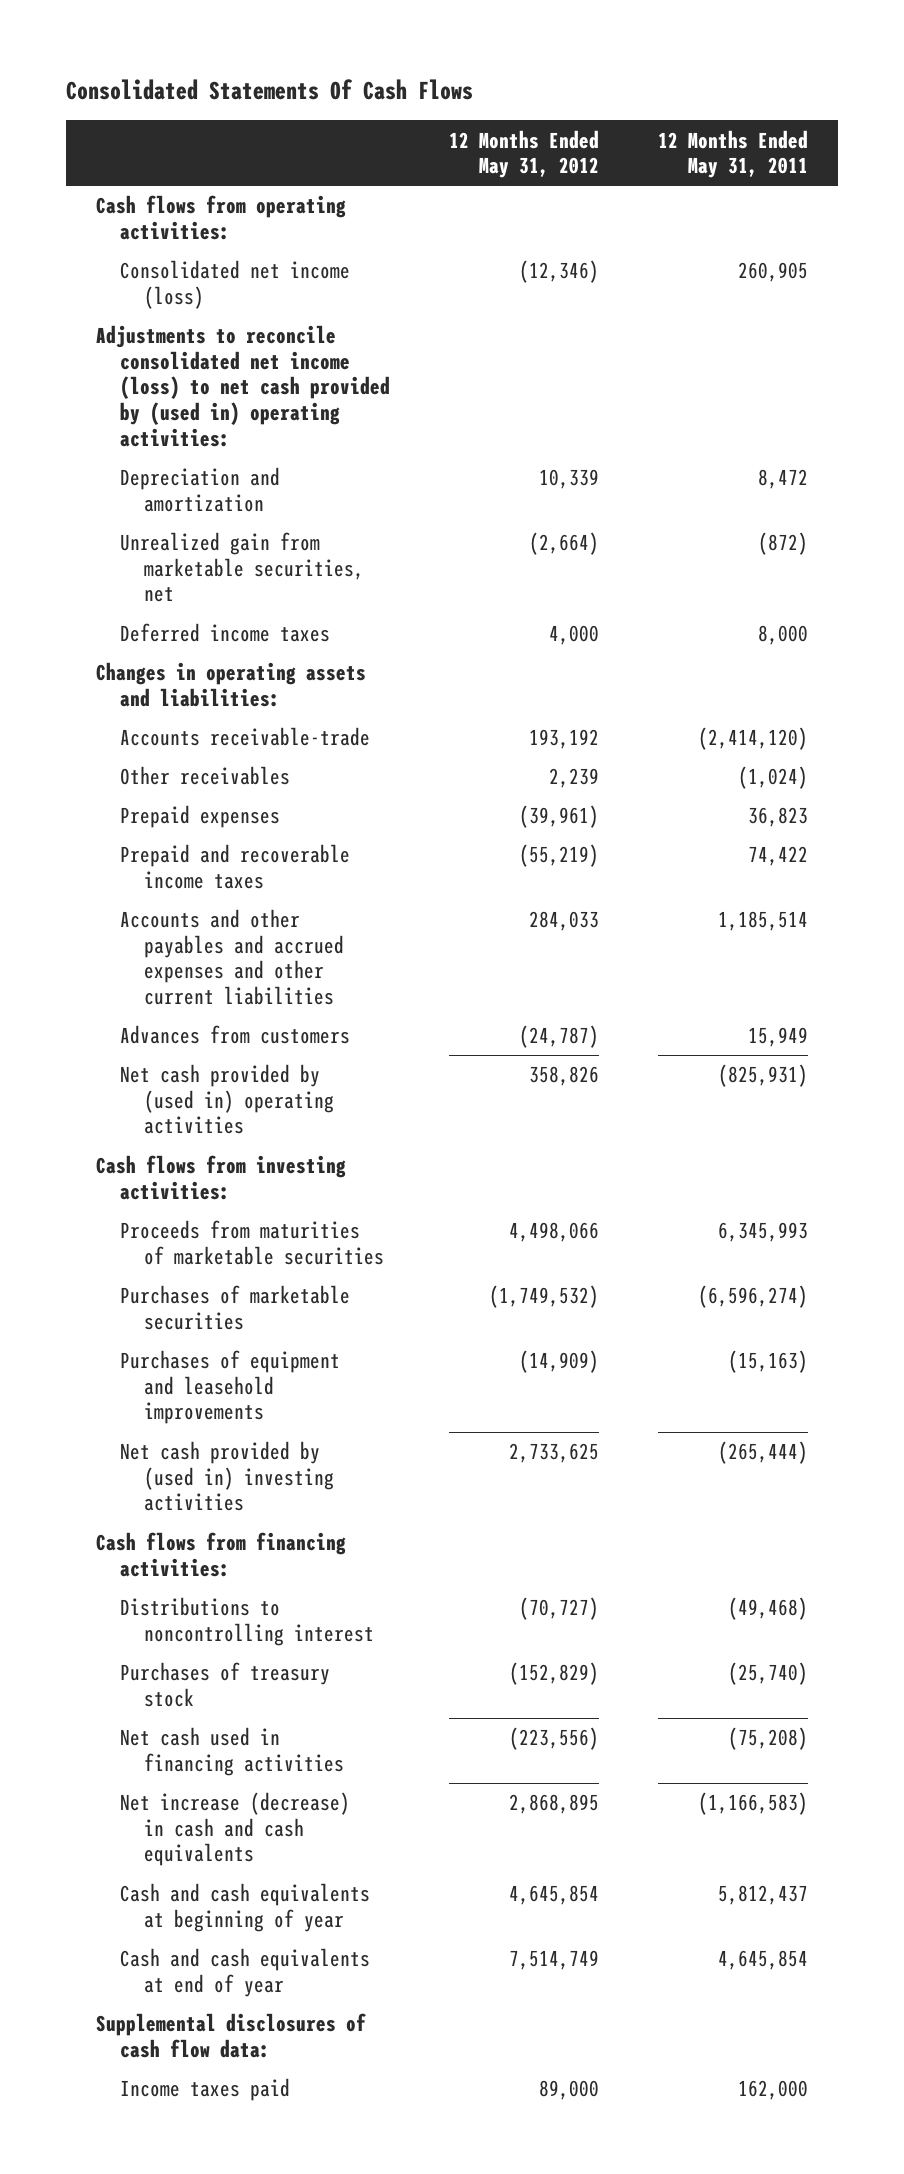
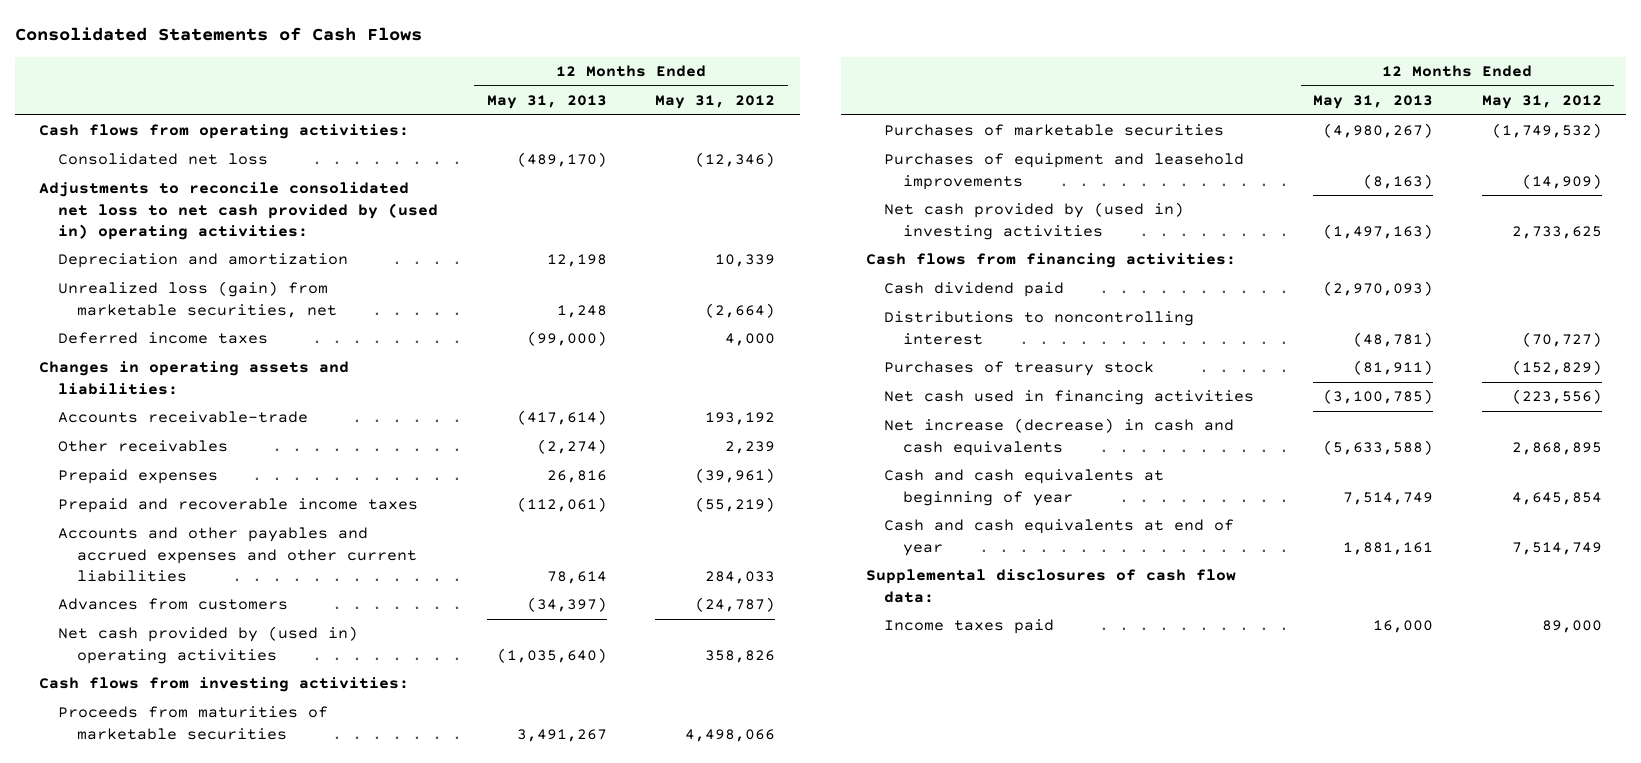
[65,79,473,101] Consolidated Statements Of Cash Flows -> [14,27,422,42] Consolidated Statements of Cash Flows
[658,129,809,179] 12 Months Ended May 31, 2011 -> none
none -> [486,95,607,110] May 31, 2013
[119,260,350,309] Consolidated net income (loss) -> [57,153,268,166] Consolidated net loss
[95,325,390,447] Adjustments to reconcile consolidated net income (loss) to net cash provided by (used in) operating activities: -> [39,182,438,240] Adjustments to reconcile consolidated net loss to net cash provided by (used in) operating activities:
[119,532,364,603] Unrealized gain from marketable securities, net -> [57,281,337,318] Unrealized loss (gain) from marketable securities, net
none -> [884,282,1065,298] Cash dividend paid

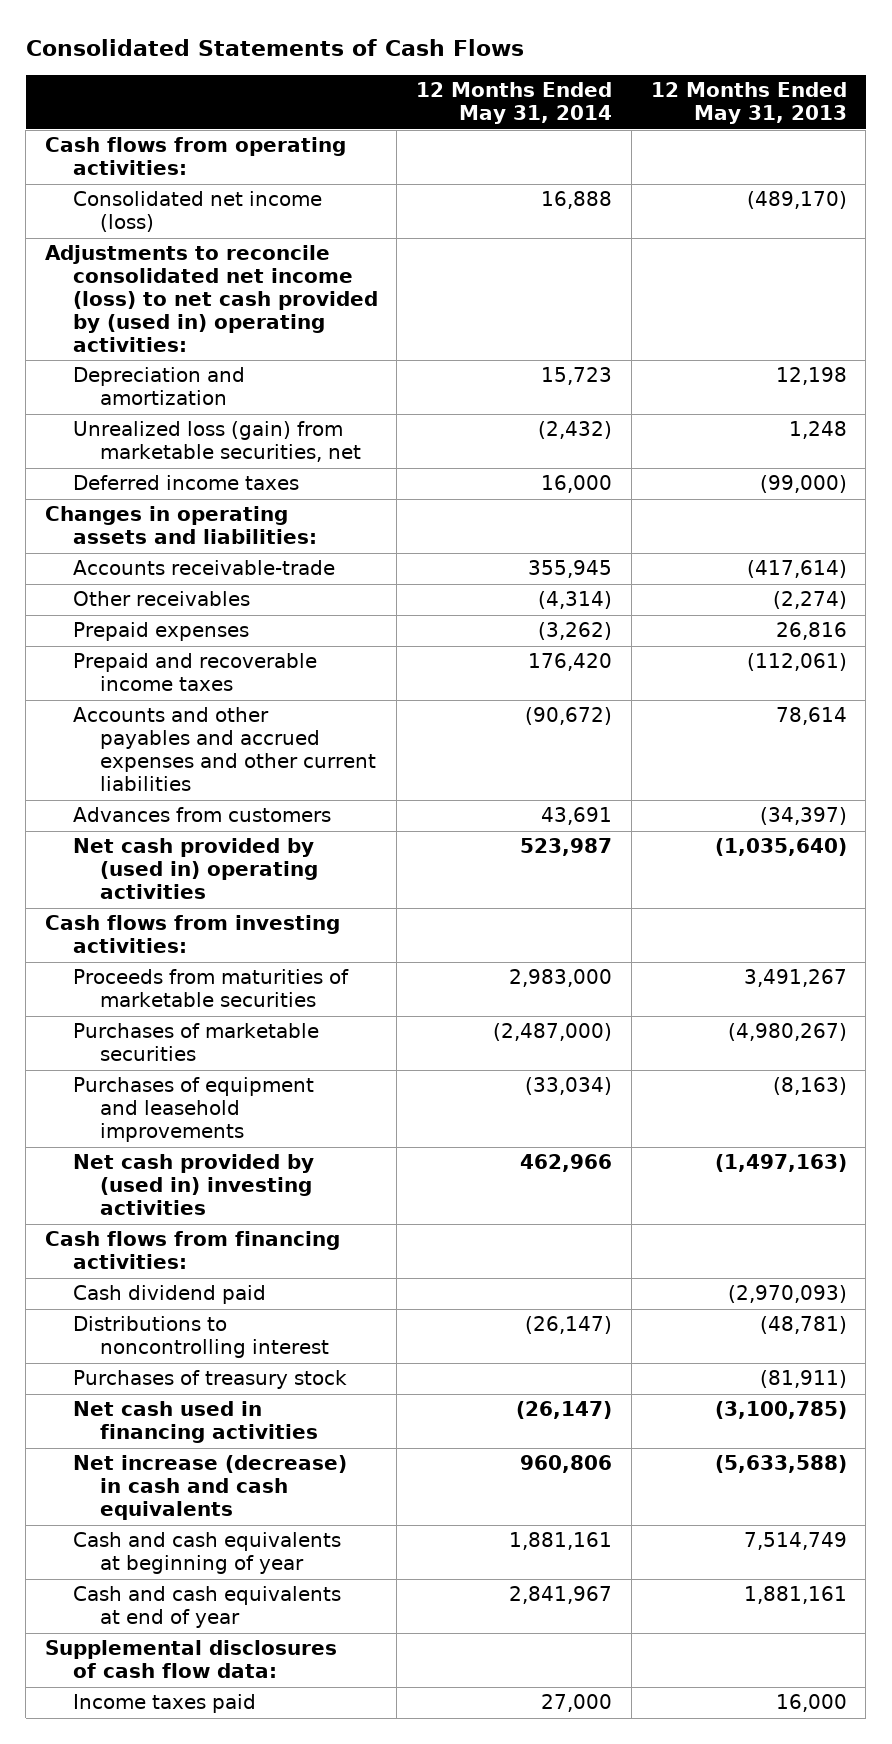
[655,95,776,110] May 31, 2012 -> none
none -> [416,82,613,125] 12 Months Ended May 31, 2014
[57,153,268,166] Consolidated net loss -> [72,191,322,233] Consolidated net income (loss)
[39,182,438,240] Adjustments to reconcile consolidated net loss to net cash provided by (used in) operating activities: -> [44,245,378,353] Adjustments to reconcile consolidated net income (loss) to net cash provided by (used in) operating activities:

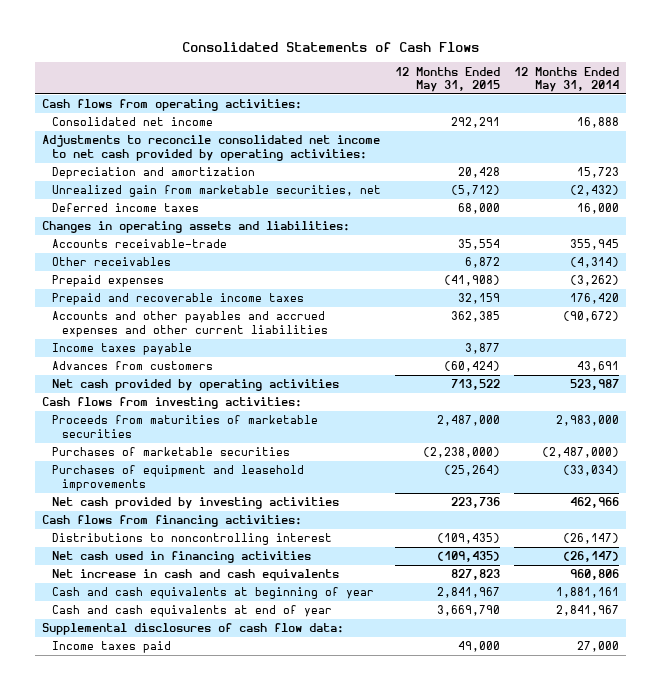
[650,82,847,125] 12 Months Ended May 31, 2013 -> none
none -> [395,66,501,92] 12 Months Ended May 31, 2015
[72,191,322,233] Consolidated net income (loss) -> [51,117,213,127] Consolidated net income
[44,245,378,353] Adjustments to reconcile consolidated net income (loss) to net cash provided by (used in) operating activities: -> [41,135,380,161] Adjustments to reconcile consolidated net income to net cash provided by operating activities:
[72,421,362,463] Unrealized loss (gain) from marketable securities, net -> [51,185,381,198] Unrealized gain from marketable securities, net
none -> [51,343,192,356] Income taxes payable
[72,838,319,900] Net cash provided by (used in) operating activities -> [51,379,339,392] Net cash provided by operating activities
[72,1154,314,1216] Net cash provided by (used in) investing activities -> [51,497,339,510] Net cash provided by investing activities
[72,1285,266,1305] Cash dividend paid -> none
[72,1370,347,1390] Purchases of treasury stock -> none
[72,1455,347,1521] Net increase (decrease) in cash and cash equivalents -> [51,569,339,582] Net increase in cash and cash equivalents

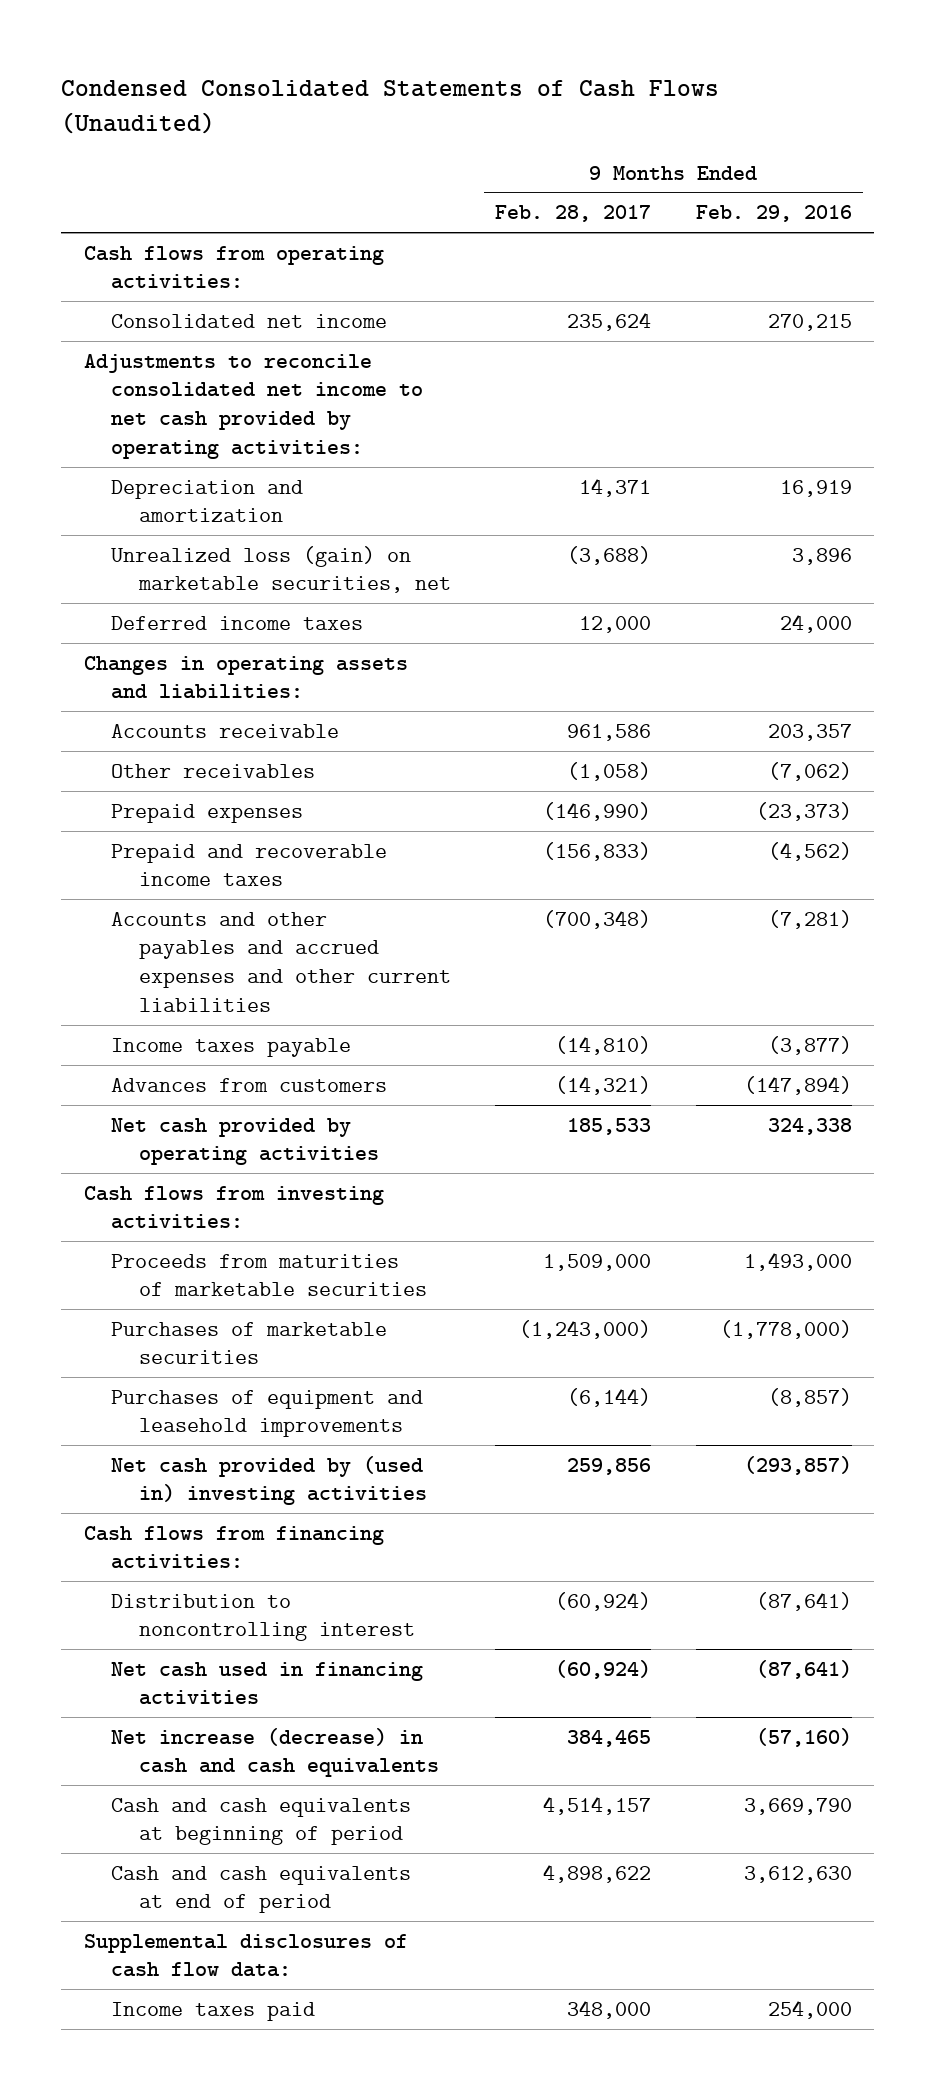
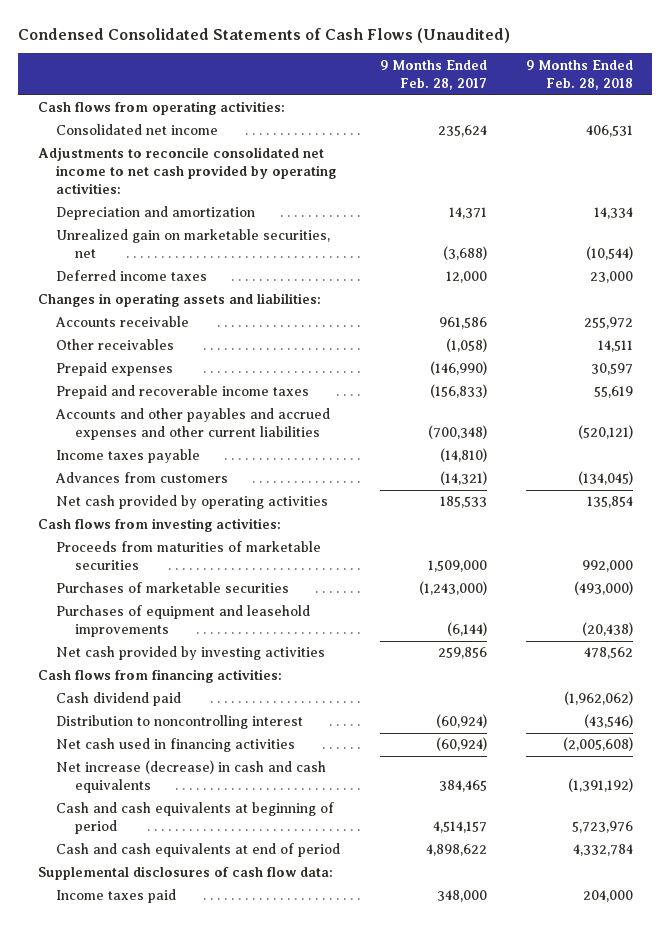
[695,205,852,223] Feb. 29, 2016 -> none
none -> [525,59,633,90] 9 Months Ended Feb. 28, 2018
[111,545,451,594] Unrealized loss (gain) on marketable securities, net -> [56,229,331,259] Unrealized gain on marketable securities, net
[111,1455,427,1506] Net cash provided by (used in) investing activities -> [56,646,326,661] Net cash provided by investing activities
none -> [56,692,182,707] Cash dividend paid

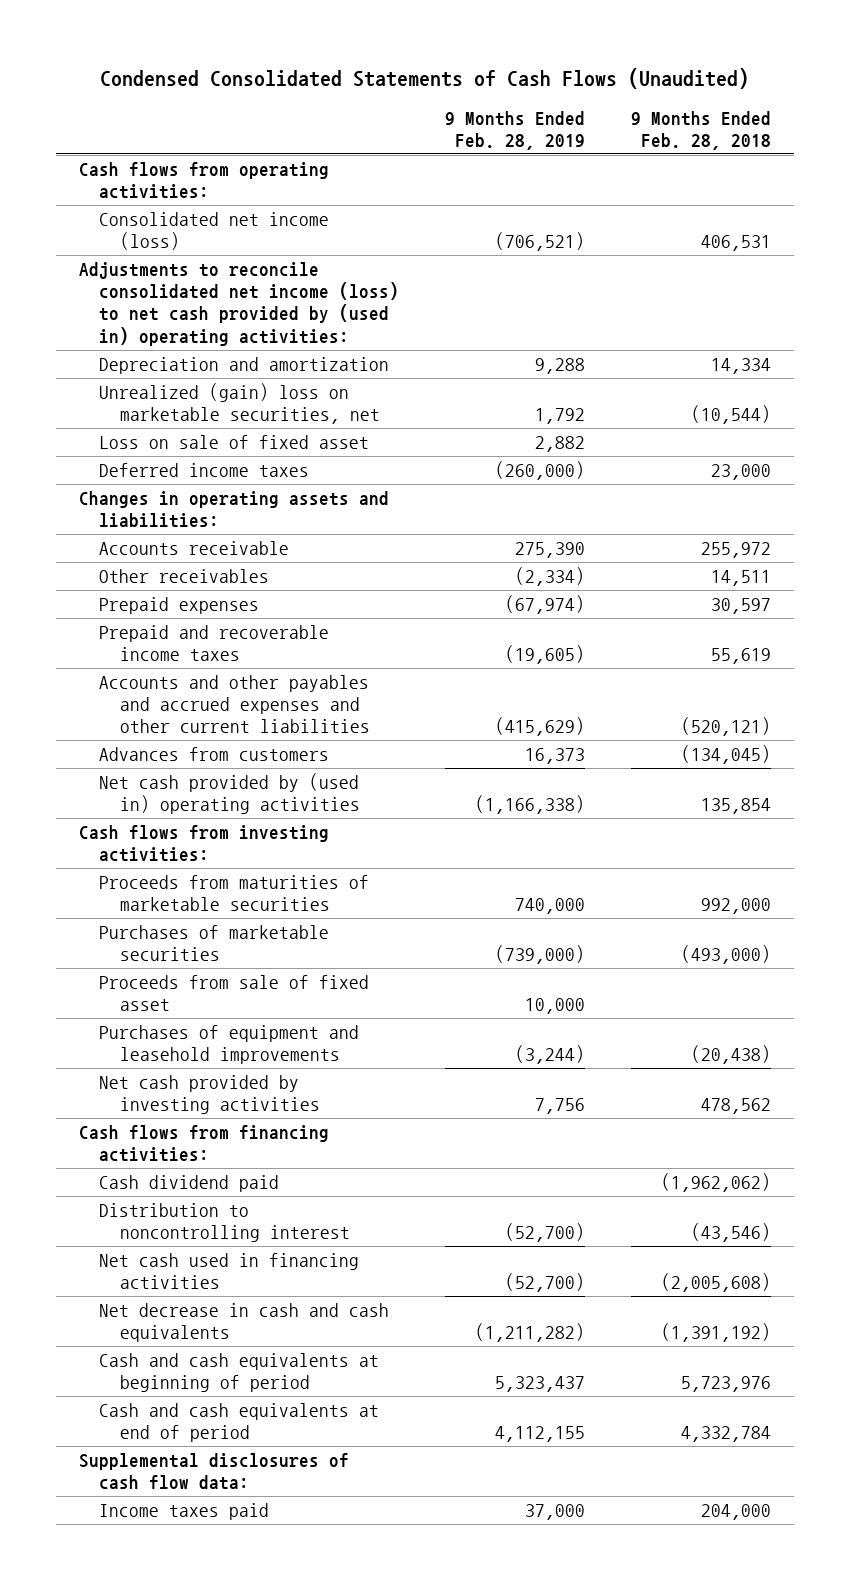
[379,59,487,90] 9 Months Ended Feb. 28, 2017 -> none
none -> [445,110,586,150] 9 Months Ended Feb. 28, 2019
[56,124,219,136] Consolidated net income -> [99,211,330,251] Consolidated net income (loss)
[37,147,337,195] Adjustments to reconcile consolidated net income to net cash provided by operating activities: -> [78,261,400,346] Adjustments to reconcile consolidated net income (loss) to net cash provided by (used in) operating activities:
[56,229,331,259] Unrealized gain on marketable securities, net -> [99,382,381,425] Unrealized (gain) loss on marketable securities, net
none -> [99,434,370,449] Loss on sale of fixed asset
[56,449,201,464] Income taxes payable -> none
[56,495,329,510] Net cash provided by operating activities -> [99,772,361,815] Net cash provided by (used in) operating activities
none -> [99,974,370,1012] Proceeds from sale of fixed asset
[56,760,327,794] Net increase (decrease) in cash and cash equivalents -> [99,1302,390,1343] Net decrease in cash and cash equivalents

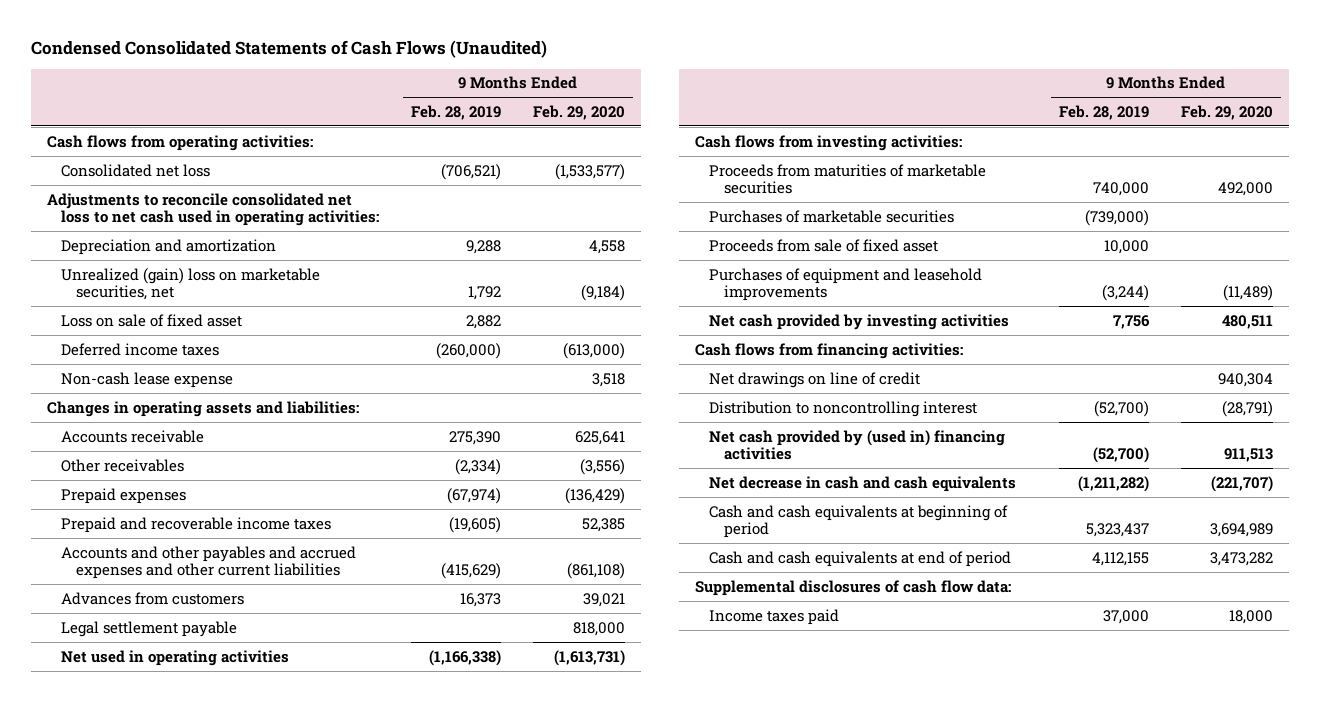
[631,110,772,150] 9 Months Ended Feb. 28, 2018 -> none
none -> [533,104,626,120] Feb. 29, 2020
[99,211,330,251] Consolidated net income (loss) -> [61,163,211,177] Consolidated net loss
[78,261,400,346] Adjustments to reconcile consolidated net income (loss) to net cash provided by (used in) operating activities: -> [46,192,380,227] Adjustments to reconcile consolidated net loss to net cash used in operating activities:
none -> [61,371,234,388] Non-cash lease expense
none -> [61,620,238,637] Legal settlement payable
[99,772,361,815] Net cash provided by (used in) operating activities -> [61,649,290,666] Net used in operating activities
[99,1174,280,1192] Cash dividend paid -> none
none -> [709,371,921,388] Net drawings on line of credit
[99,1252,360,1290] Net cash used in financing activities -> [709,429,1006,461] Net cash provided by (used in) financing activities

